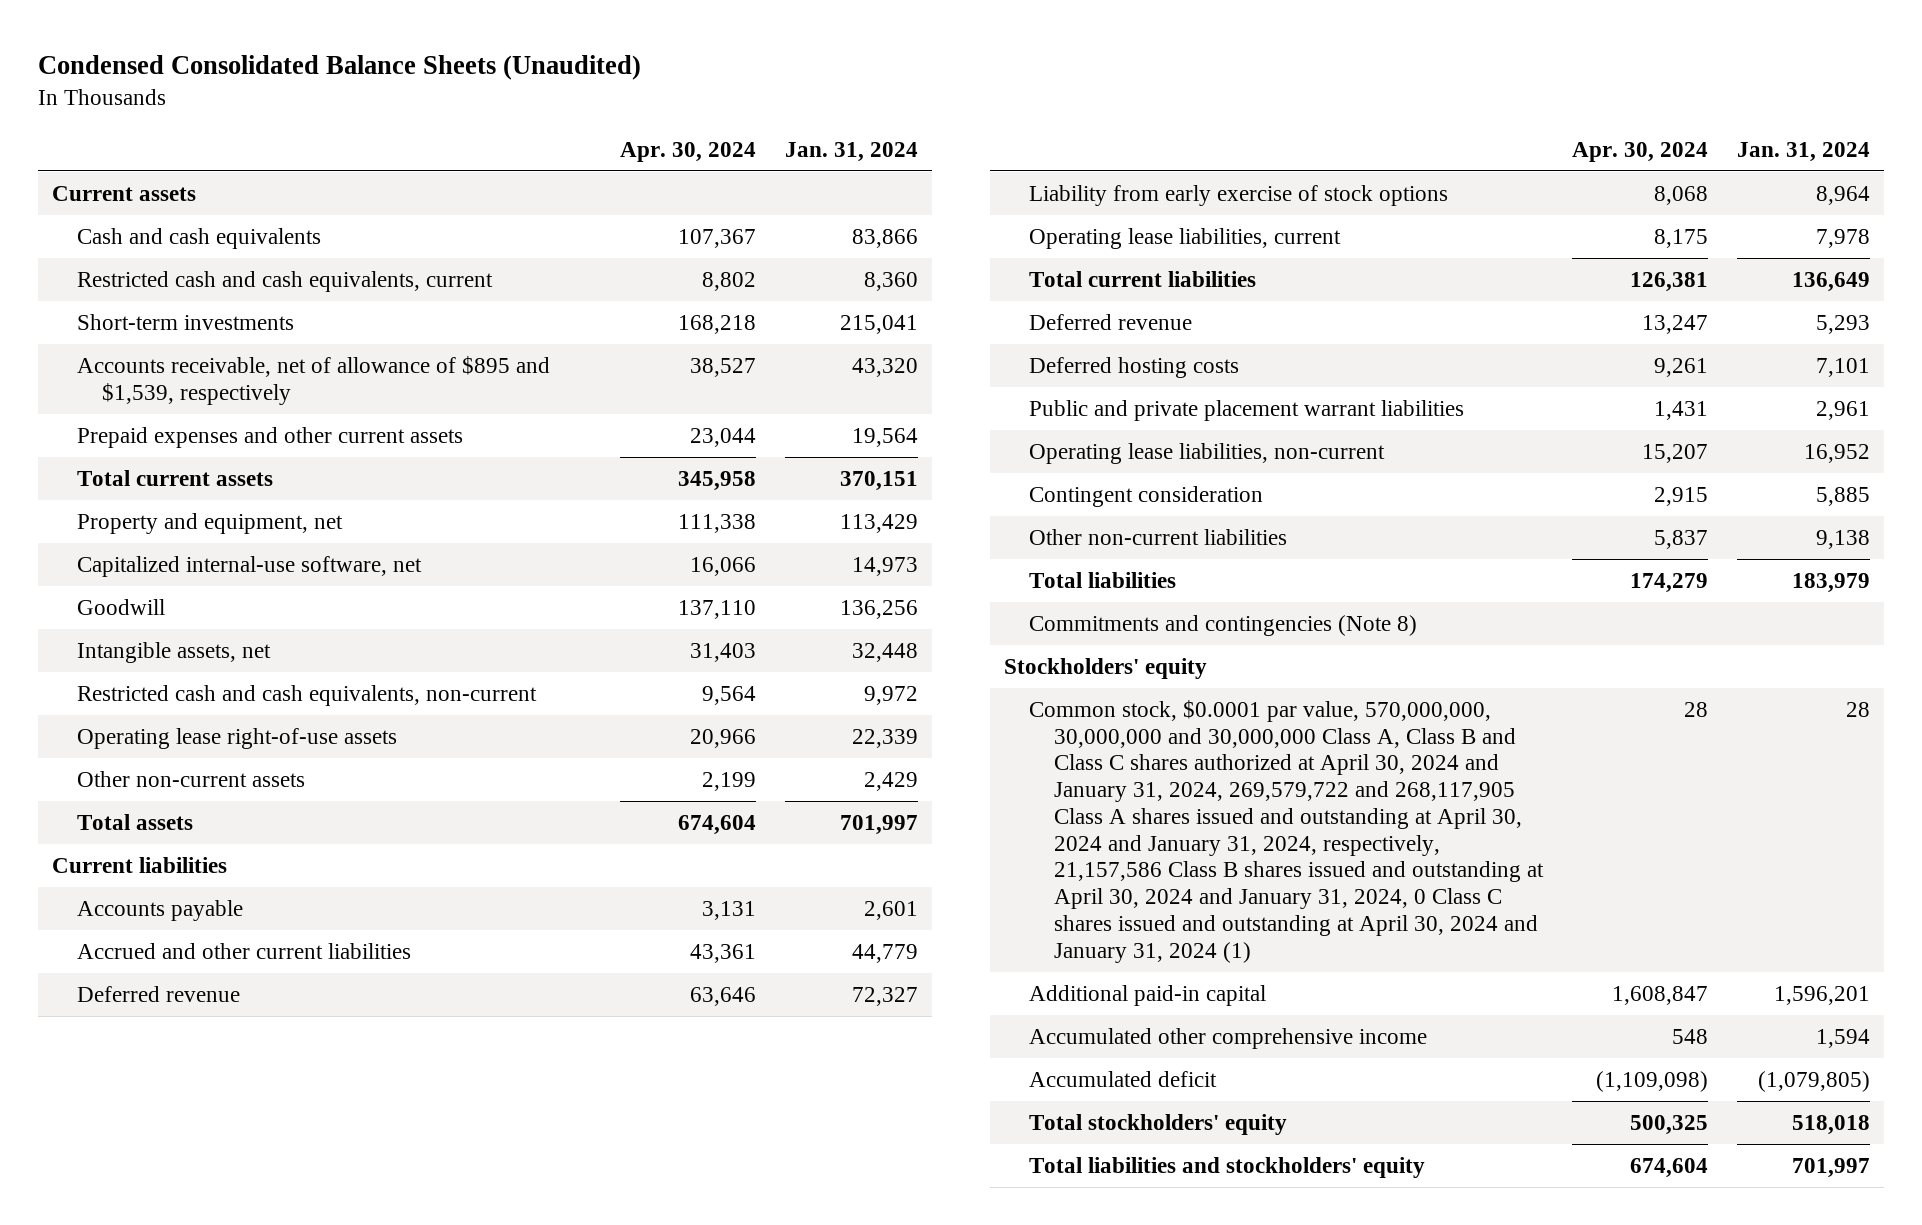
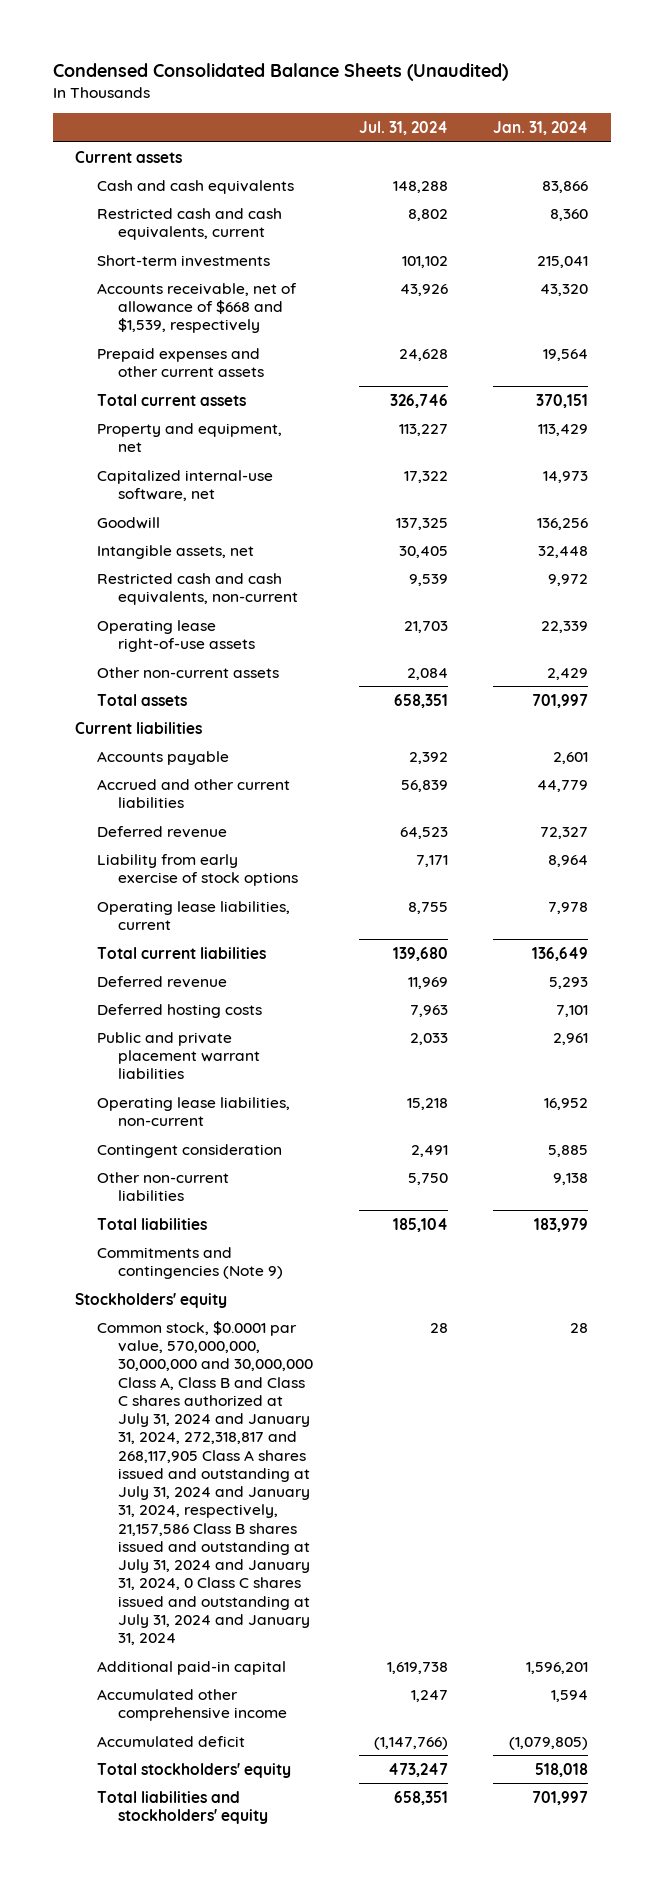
[620,141,757,162] Apr. 30, 2024 -> none
none -> [358,121,448,136] Jul. 31, 2024
[77,355,551,405] Accounts receivable, net of allowance of $895 and $1,539, respectively -> [96,282,297,334] Accounts receivable, net of allowance of $668 and $1,539, respectively
[1029,614,1418,636] Commitments and contingencies (Note 8) -> [96,1246,284,1280] Commitments and contingencies (Note 9)
[1029,699,1545,963] Common stock, $0.0001 par value, 570,000,000, 30,000,000 and 30,000,000 Class A, Class B and Class C shares authorized at April 30, 2024 and January 31, 2024, 269,579,722 and 268,117,905 Class A shares issued and outstanding at April 30, 2024 and January 31, 2024, respectively, 21,157,586 Class B shares issued and outstanding at April 30, 2024 and January 31, 2024, 0 Class C shares issued and outstanding at April 30, 2024 and January 31, 2024 (1) -> [96,1320,314,1646] Common stock, $0.0001 par value, 570,000,000, 30,000,000 and 30,000,000 Class A, Class B and Class C shares authorized at July 31, 2024 and January 31, 2024, 272,318,817 and 268,117,905 Class A shares issued and outstanding at July 31, 2024 and January 31, 2024, respectively, 21,157,586 Class B shares issued and outstanding at July 31, 2024 and January 31, 2024, 0 Class C shares issued and outstanding at July 31, 2024 and January 31, 2024

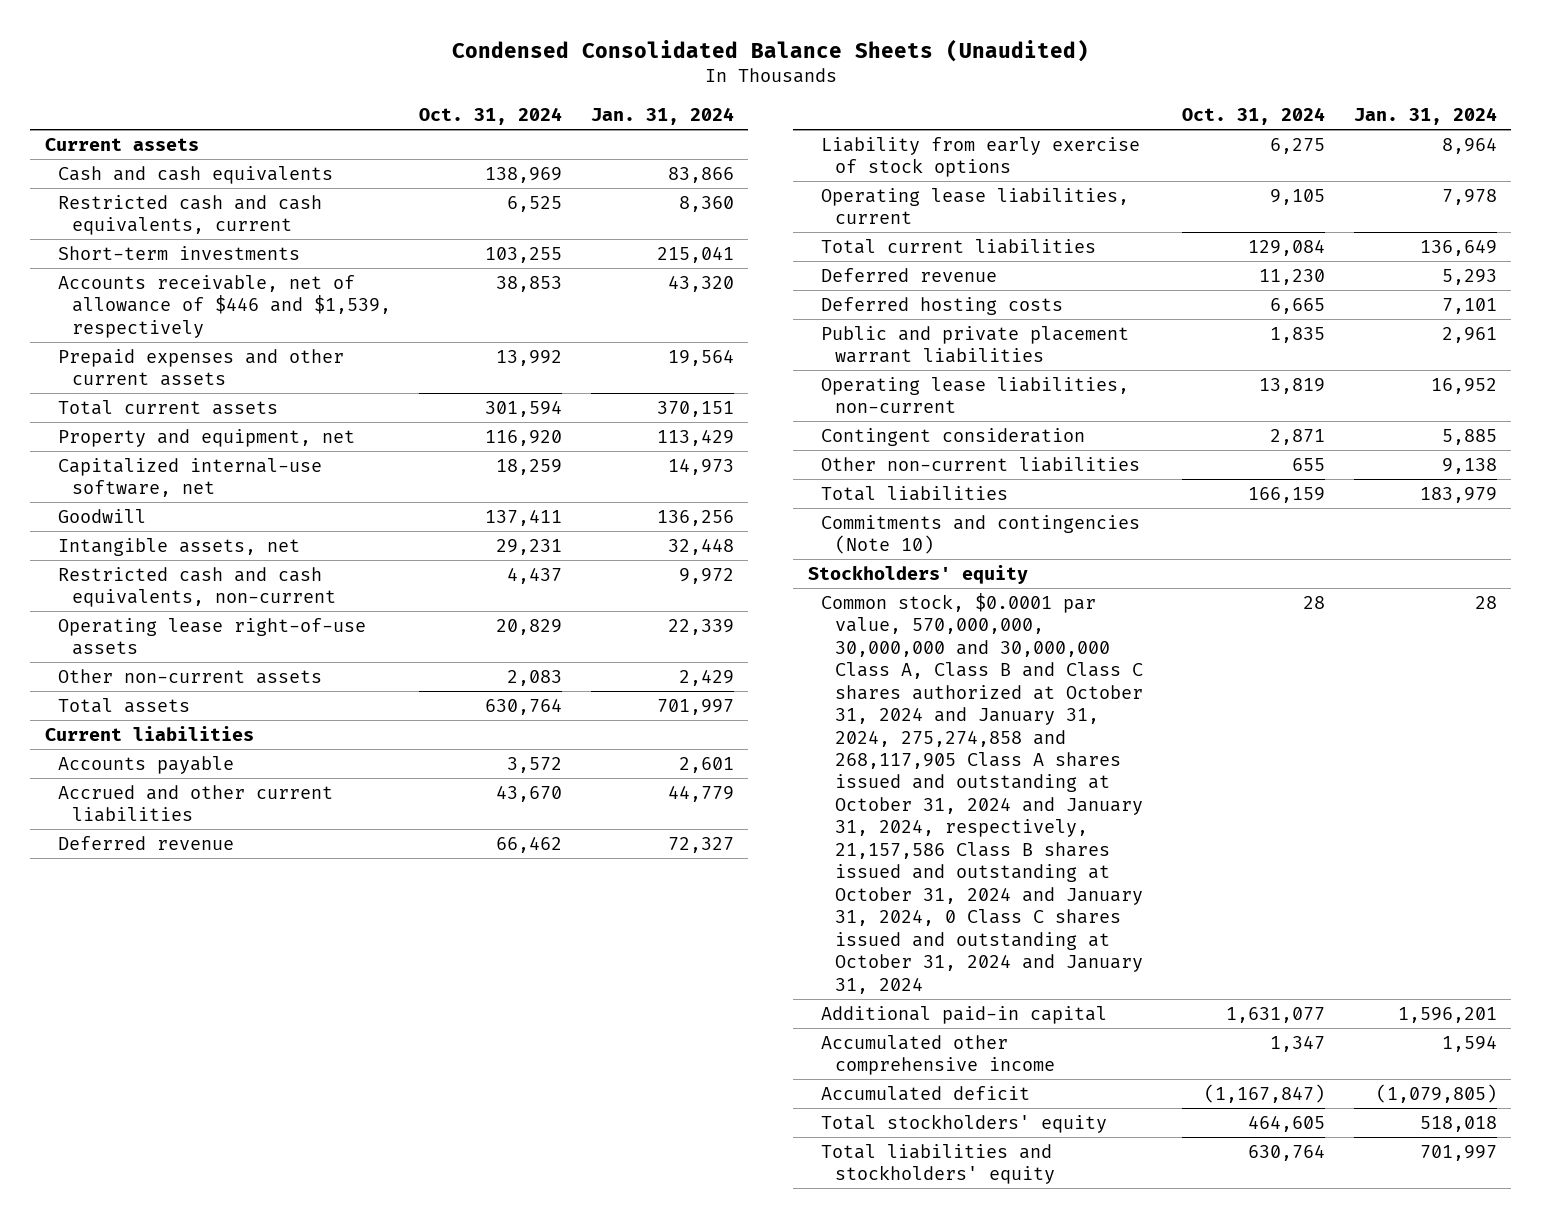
[358,121,448,136] Jul. 31, 2024 -> none
none -> [419,107,563,126] Oct. 31, 2024
[96,282,297,334] Accounts receivable, net of allowance of $668 and $1,539, respectively -> [58,274,391,338] Accounts receivable, net of allowance of $446 and $1,539, respectively
[96,1246,284,1280] Commitments and contingencies (Note 9) -> [821,514,1141,555] Commitments and contingencies (Note 10)
[96,1320,314,1646] Common stock, $0.0001 par value, 570,000,000, 30,000,000 and 30,000,000 Class A, Class B and Class C shares authorized at July 31, 2024 and January 31, 2024, 272,318,817 and 268,117,905 Class A shares issued and outstanding at July 31, 2024 and January 31, 2024, respectively, 21,157,586 Class B shares issued and outstanding at July 31, 2024 and January 31, 2024, 0 Class C shares issued and outstanding at July 31, 2024 and January 31, 2024 -> [821,592,1143,994] Common stock, $0.0001 par value, 570,000,000, 30,000,000 and 30,000,000 Class A, Class B and Class C shares authorized at October 31, 2024 and January 31, 2024, 275,274,858 and 268,117,905 Class A shares issued and outstanding at October 31, 2024 and January 31, 2024, respectively, 21,157,586 Class B shares issued and outstanding at October 31, 2024 and January 31, 2024, 0 Class C shares issued and outstanding at October 31, 2024 and January 31, 2024

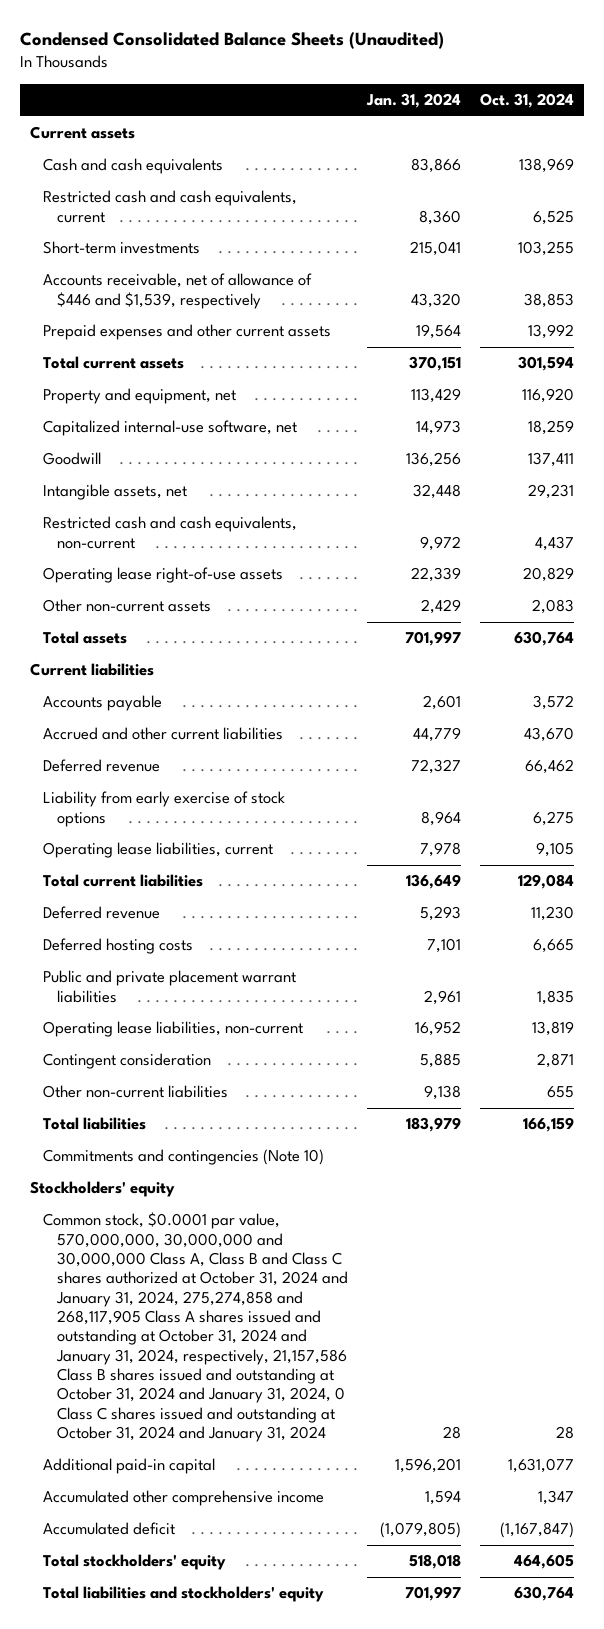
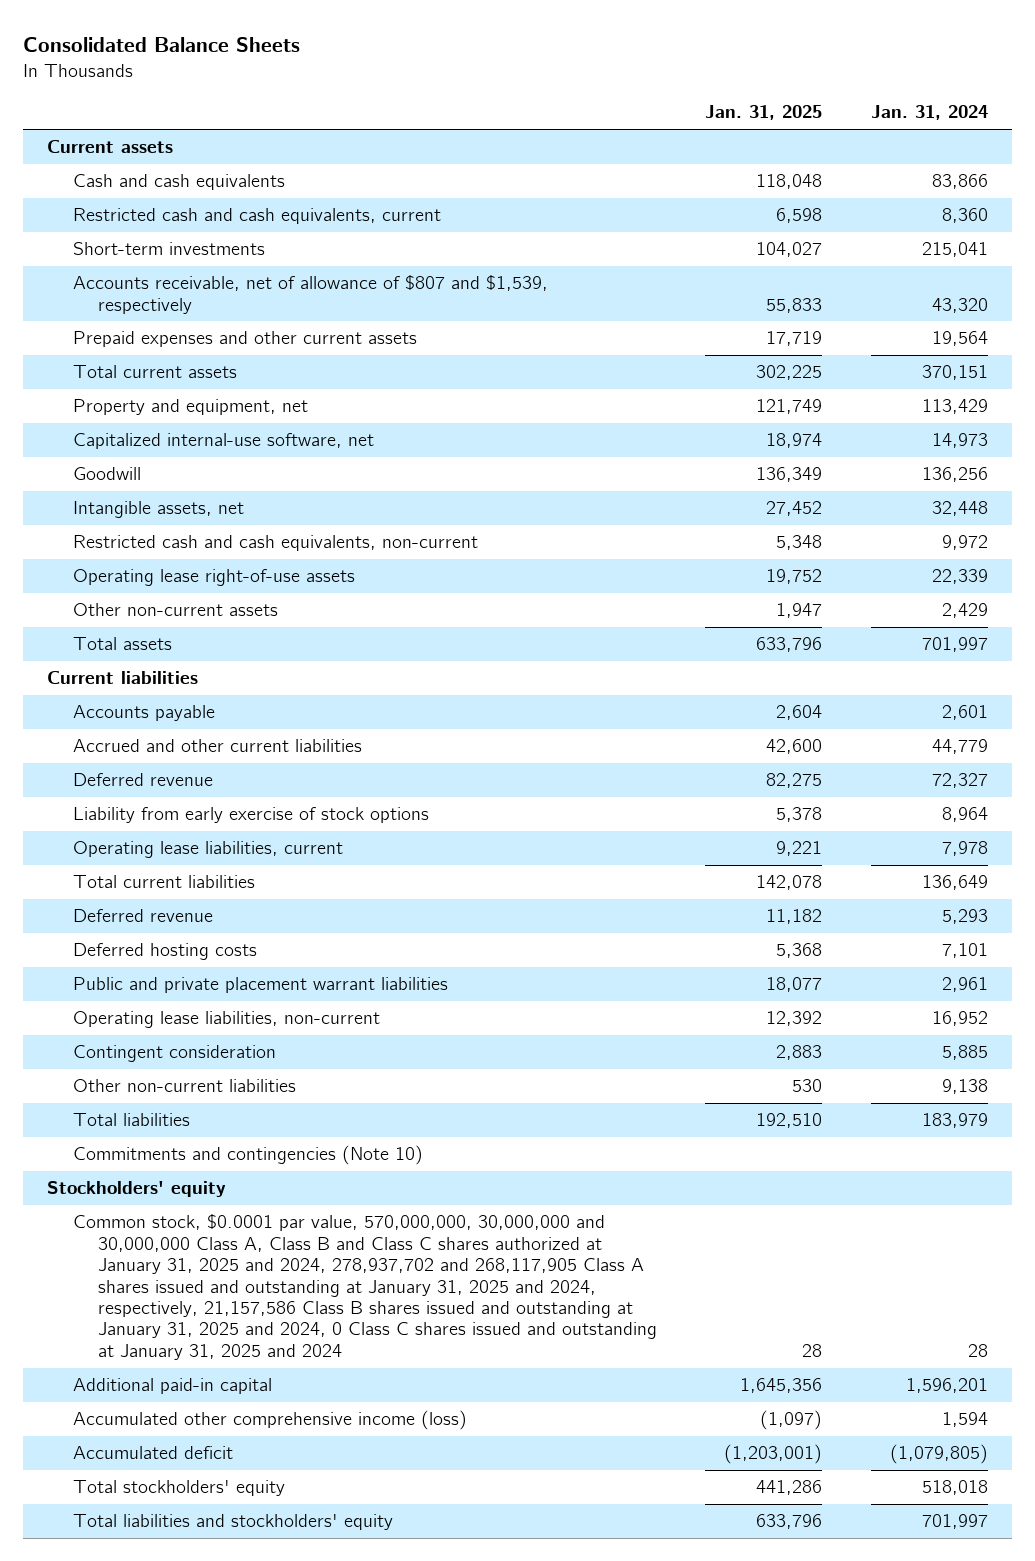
[20,32,445,50] Condensed Consolidated Balance Sheets (Unaudited) -> [23,36,301,52] Consolidated Balance Sheets
[480,93,575,109] Oct. 31, 2024 -> none
none -> [705,105,823,121] Jan. 31, 2025
[43,273,313,309] Accounts receivable, net of allowance of $446 and $1,539, respectively -> [72,275,548,314] Accounts receivable, net of allowance of $807 and $1,539, respectively
[43,1212,349,1442] Common stock, $0.0001 par value, 570,000,000, 30,000,000 and 30,000,000 Class A, Class B and Class C shares authorized at October 31, 2024 and January 31, 2024, 275,274,858 and 268,117,905 Class A shares issued and outstanding at October 31, 2024 and January 31, 2024, respectively, 21,157,586 Class B shares issued and outstanding at October 31, 2024 and January 31, 2024, 0 Class C shares issued and outstanding at October 31, 2024 and January 31, 2024 -> [72,1214,658,1360] Common stock, $0.0001 par value, 570,000,000, 30,000,000 and 30,000,000 Class A, Class B and Class C shares authorized at January 31, 2025 and 2024, 278,937,702 and 268,117,905 Class A shares issued and outstanding at January 31, 2025 and 2024, respectively, 21,157,586 Class B shares issued and outstanding at January 31, 2025 and 2024, 0 Class C shares issued and outstanding at January 31, 2025 and 2024
[43,1490,325,1507] Accumulated other comprehensive income -> [72,1410,467,1431] Accumulated other comprehensive income (loss)

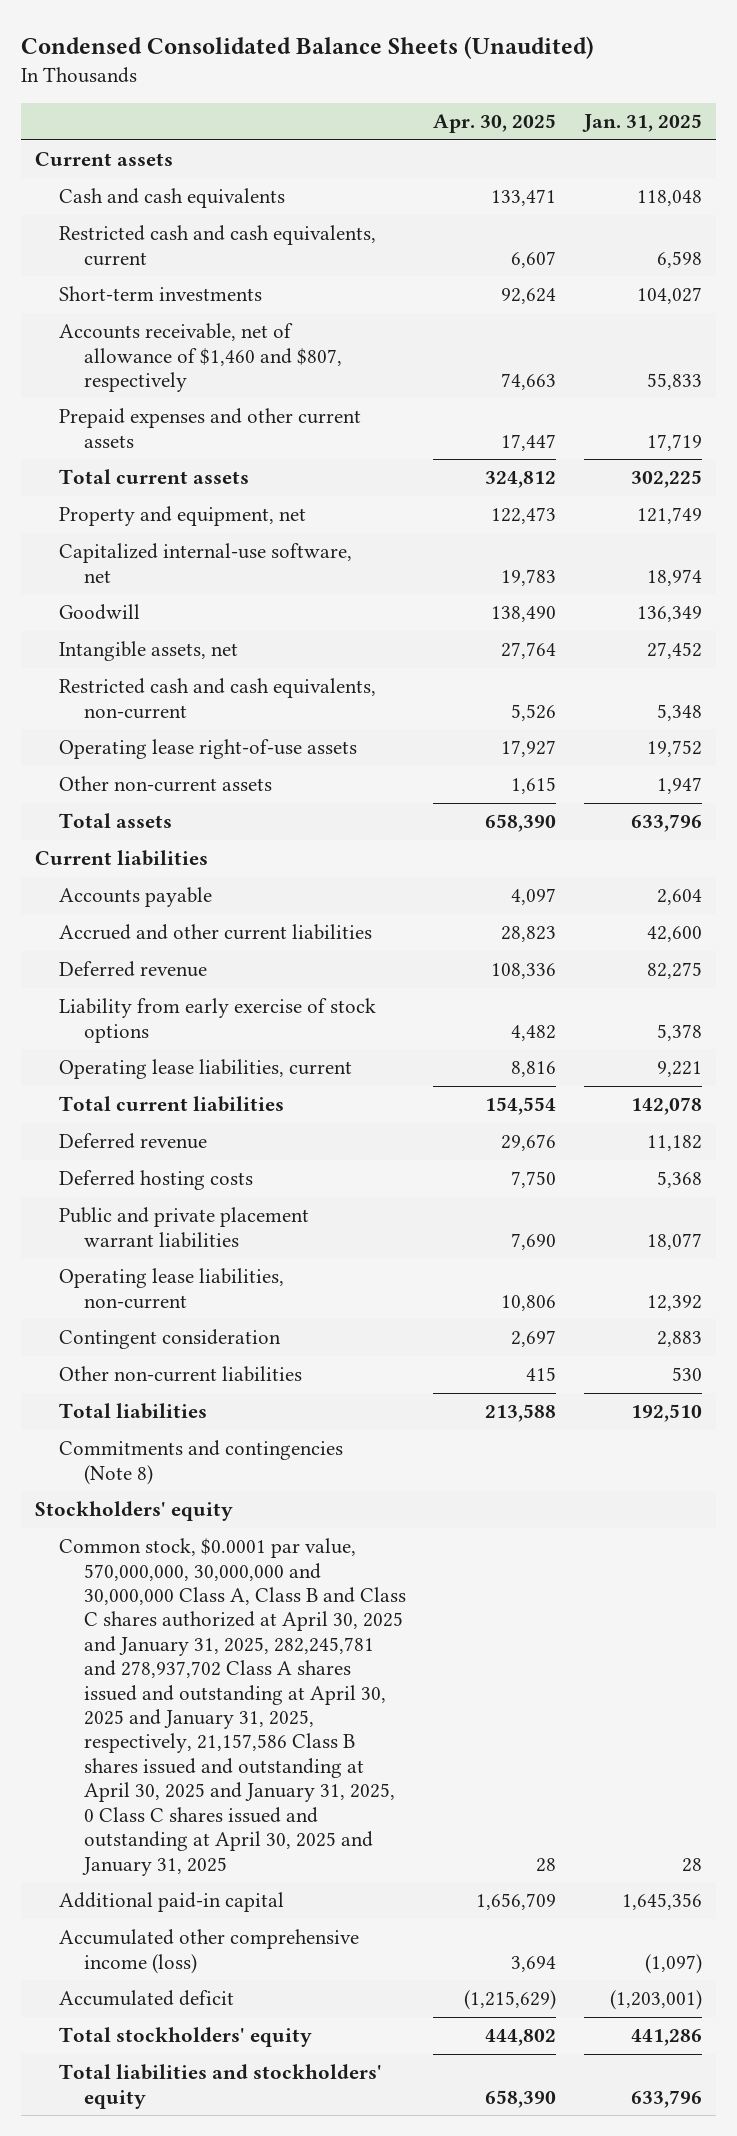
[23,36,301,52] Consolidated Balance Sheets -> [21,35,595,59] Condensed Consolidated Balance Sheets (Unaudited)
[870,105,988,121] Jan. 31, 2024 -> none
none -> [433,114,557,134] Apr. 30, 2025
[72,275,548,314] Accounts receivable, net of allowance of $807 and $1,539, respectively -> [59,323,342,392] Accounts receivable, net of allowance of $1,460 and $807, respectively
[72,1145,423,1166] Commitments and contingencies (Note 10) -> [59,1440,344,1485] Commitments and contingencies (Note 8)
[72,1214,658,1360] Common stock, $0.0001 par value, 570,000,000, 30,000,000 and 30,000,000 Class A, Class B and Class C shares authorized at January 31, 2025 and 2024, 278,937,702 and 268,117,905 Class A shares issued and outstanding at January 31, 2025 and 2024, respectively, 21,157,586 Class B shares issued and outstanding at January 31, 2025 and 2024, 0 Class C shares issued and outstanding at January 31, 2025 and 2024 -> [59,1538,406,1876] Common stock, $0.0001 par value, 570,000,000, 30,000,000 and 30,000,000 Class A, Class B and Class C shares authorized at April 30, 2025 and January 31, 2025, 282,245,781 and 278,937,702 Class A shares issued and outstanding at April 30, 2025 and January 31, 2025, respectively, 21,157,586 Class B shares issued and outstanding at April 30, 2025 and January 31, 2025, 0 Class C shares issued and outstanding at April 30, 2025 and January 31, 2025

